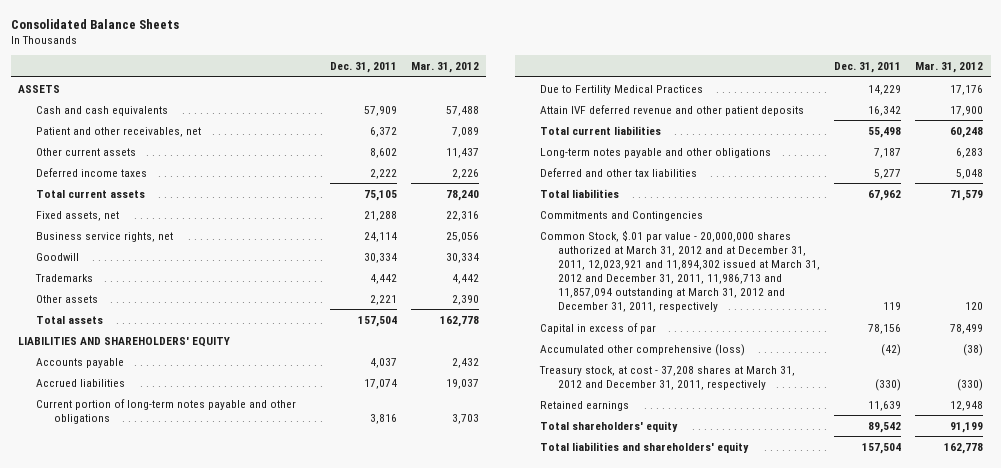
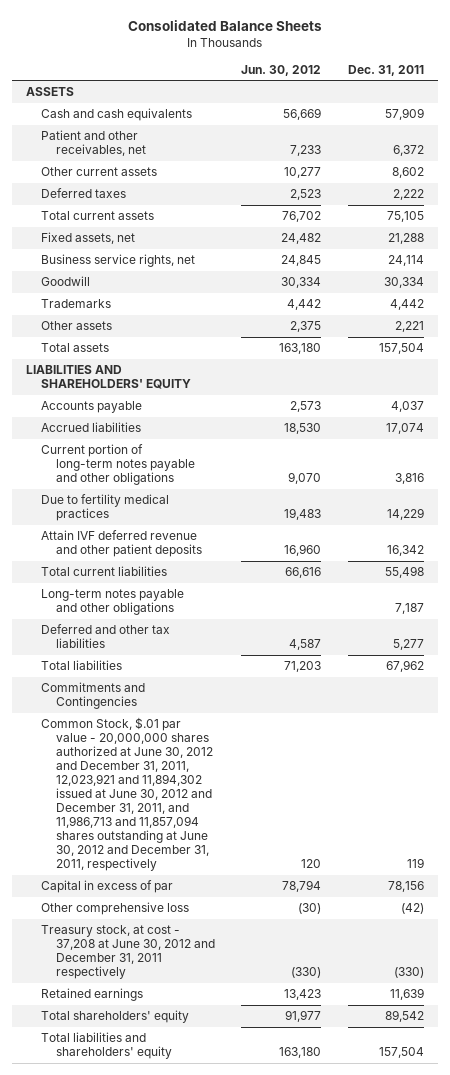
[411,62,480,74] Mar. 31, 2012 -> none
none -> [241,64,322,76] Jun. 30, 2012
[36,167,148,177] Deferred income taxes -> [40,188,126,199] Deferred taxes
[540,84,704,95] Due to Fertility Medical Practices -> [40,494,169,522] Due to fertility medical practices
[540,229,821,313] Common Stock, $.01 par value - 20,000,000 shares authorized at March 31, 2012 and at December 31, 2011, 12,023,921 and 11,894,302 issued at March 31, 2012 and December 31, 2011, 11,986,713 and 11,857,094 outstanding at March 31, 2012 and December 31, 2011, respectively -> [40,717,213,872] Common Stock, $.01 par value - 20,000,000 shares authorized at June 30, 2012 and December 31, 2011, 12,023,921 and 11,894,302 issued at June 30, 2012 and December 31, 2011, and 11,986,713 and 11,857,094 shares outstanding at June 30, 2012 and December 31, 2011, respectively
[540,343,746,356] Accumulated other comprehensive (loss) -> [40,902,189,916] Other comprehensive loss
[539,365,796,390] Treasury stock, at cost - 37,208 shares at March 31, 2012 and December 31, 2011, respectively -> [40,925,215,980] Treasury stock, at cost - 37,208 at June 30, 2012 and December 31, 2011 respectively

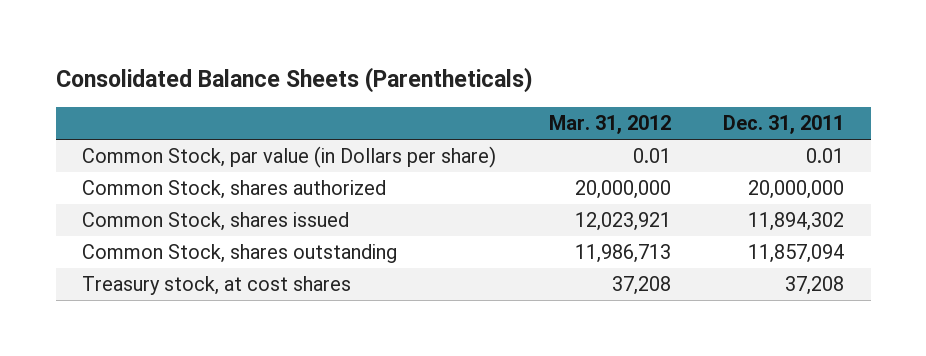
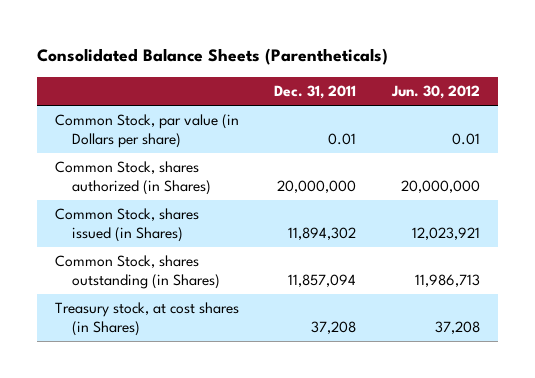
[548,115,671,135] Mar. 31, 2012 -> none
none -> [390,85,480,100] Jun. 30, 2012
[82,180,387,200] Common Stock, shares authorized -> [55,161,212,196] Common Stock, shares authorized (in Shares)
[82,212,350,232] Common Stock, shares issued -> [55,208,200,243] Common Stock, shares issued (in Shares)
[82,244,398,264] Common Stock, shares outstanding -> [55,255,221,290] Common Stock, shares outstanding (in Shares)
[82,276,352,296] Treasury stock, at cost shares -> [55,302,240,337] Treasury stock, at cost shares (in Shares)

